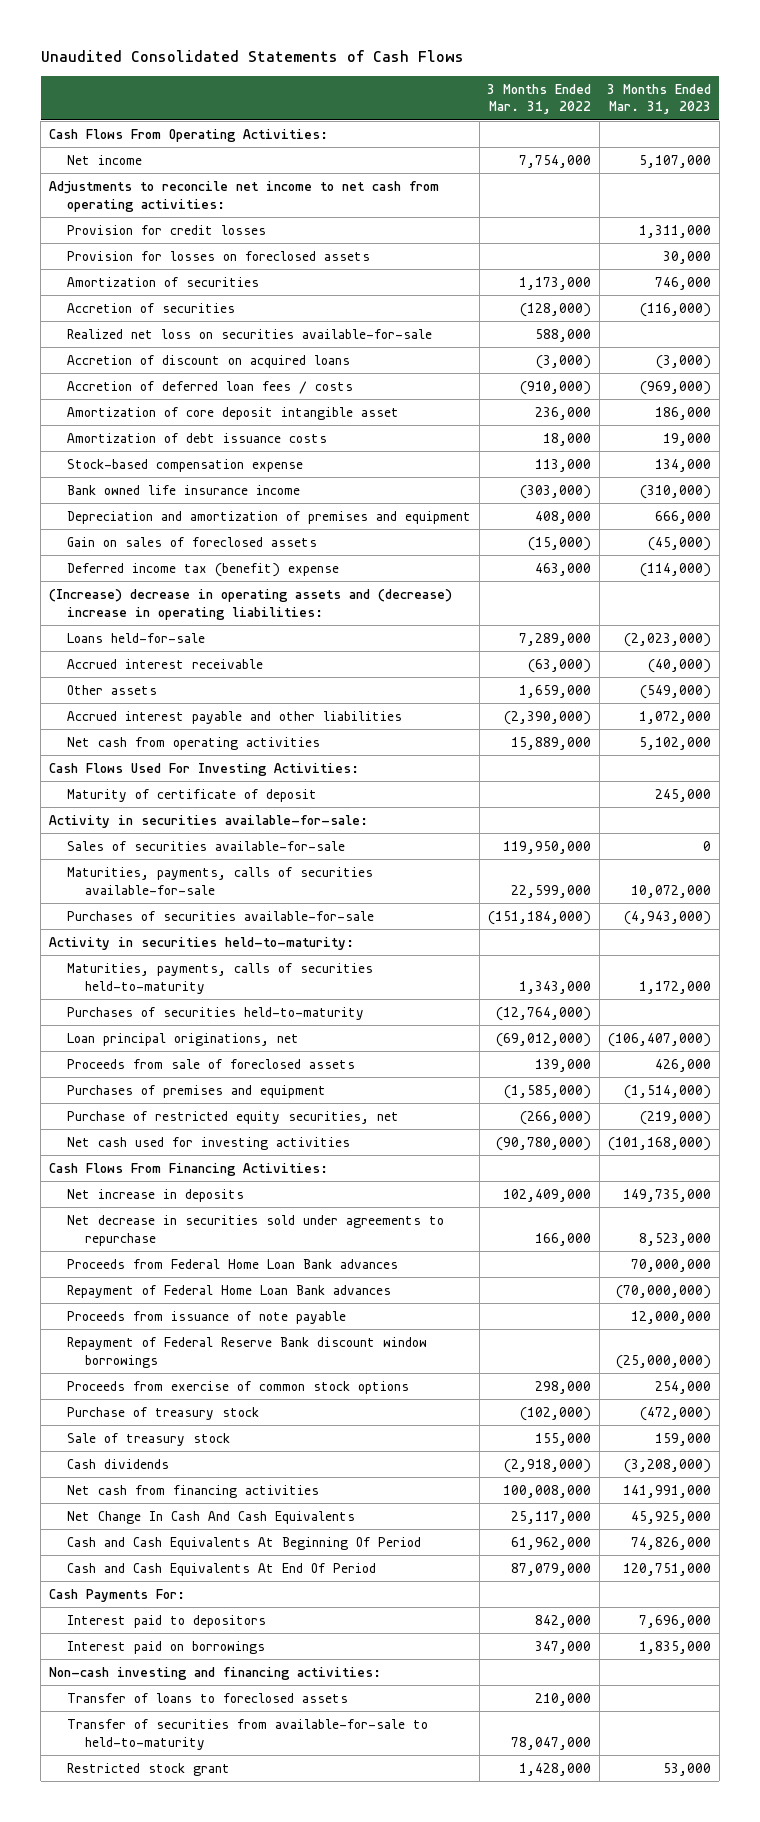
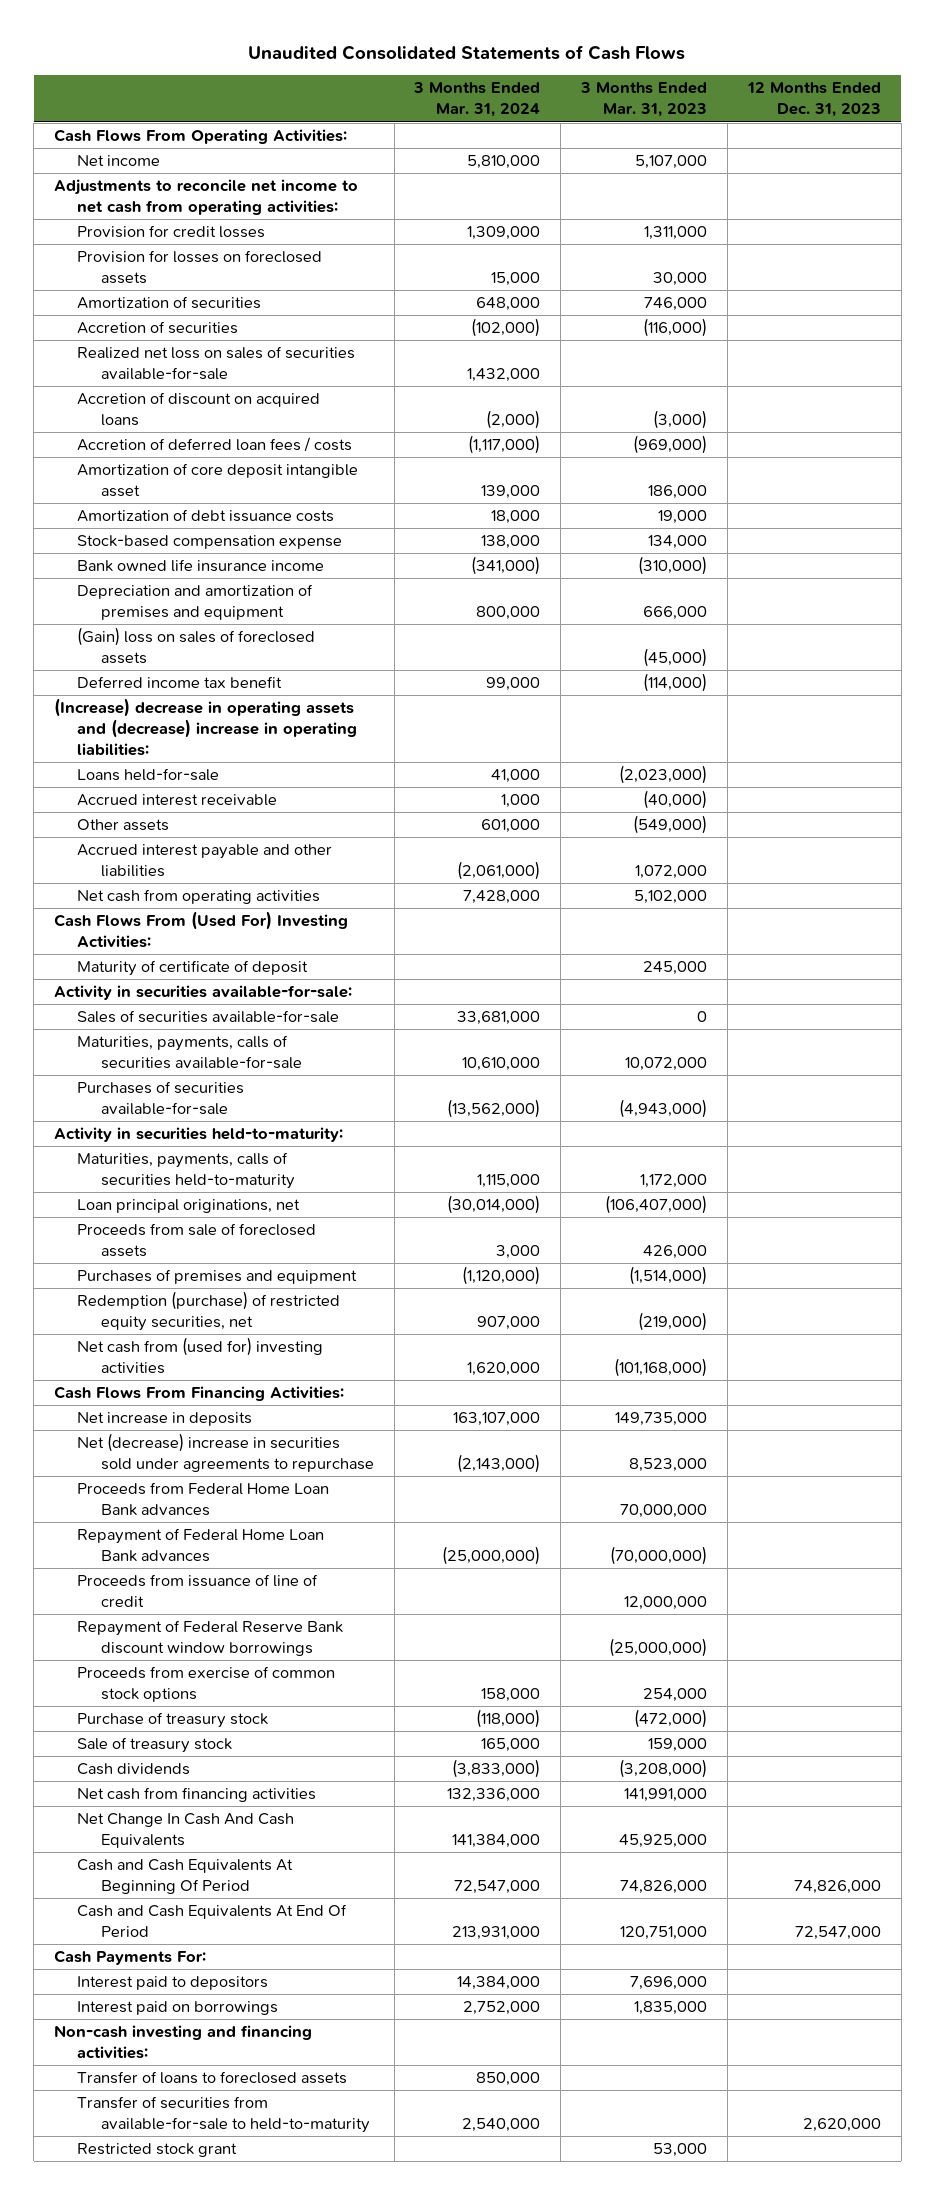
[487,83,592,115] 3 Months Ended Mar. 31, 2022 -> none
none -> [413,82,541,118] 3 Months Ended Mar. 31, 2024
none -> [746,82,881,118] 12 Months Ended Dec. 31, 2023
[66,328,432,339] Realized net loss on securities available-for-sale -> [77,346,356,381] Realized net loss on sales of securities available-for-sale
[66,536,317,547] Gain on sales of foreclosed assets -> [77,627,316,665] (Gain) loss on sales of foreclosed assets
[66,562,339,577] Deferred income tax (benefit) expense -> [77,676,283,689] Deferred income tax benefit
[49,762,360,776] Cash Flows Used For Investing Activities: -> [54,911,349,949] Cash Flows From (Used For) Investing Activities:
[66,1006,364,1020] Purchases of securities held-to-maturity -> none
[66,1110,399,1124] Purchase of restricted equity securities, net -> [77,1291,341,1332] Redemption (purchase) of restricted equity securities, net
[66,1136,350,1150] Net cash used for investing activities -> [77,1337,324,1375] Net cash from (used for) investing activities
[66,1214,444,1246] Net decrease in securities sold under agreements to repurchase -> [77,1433,374,1473] Net (decrease) increase in securities sold under agreements to repurchase
[66,1310,346,1324] Proceeds from issuance of note payable -> [77,1574,319,1608] Proceeds from issuance of line of credit

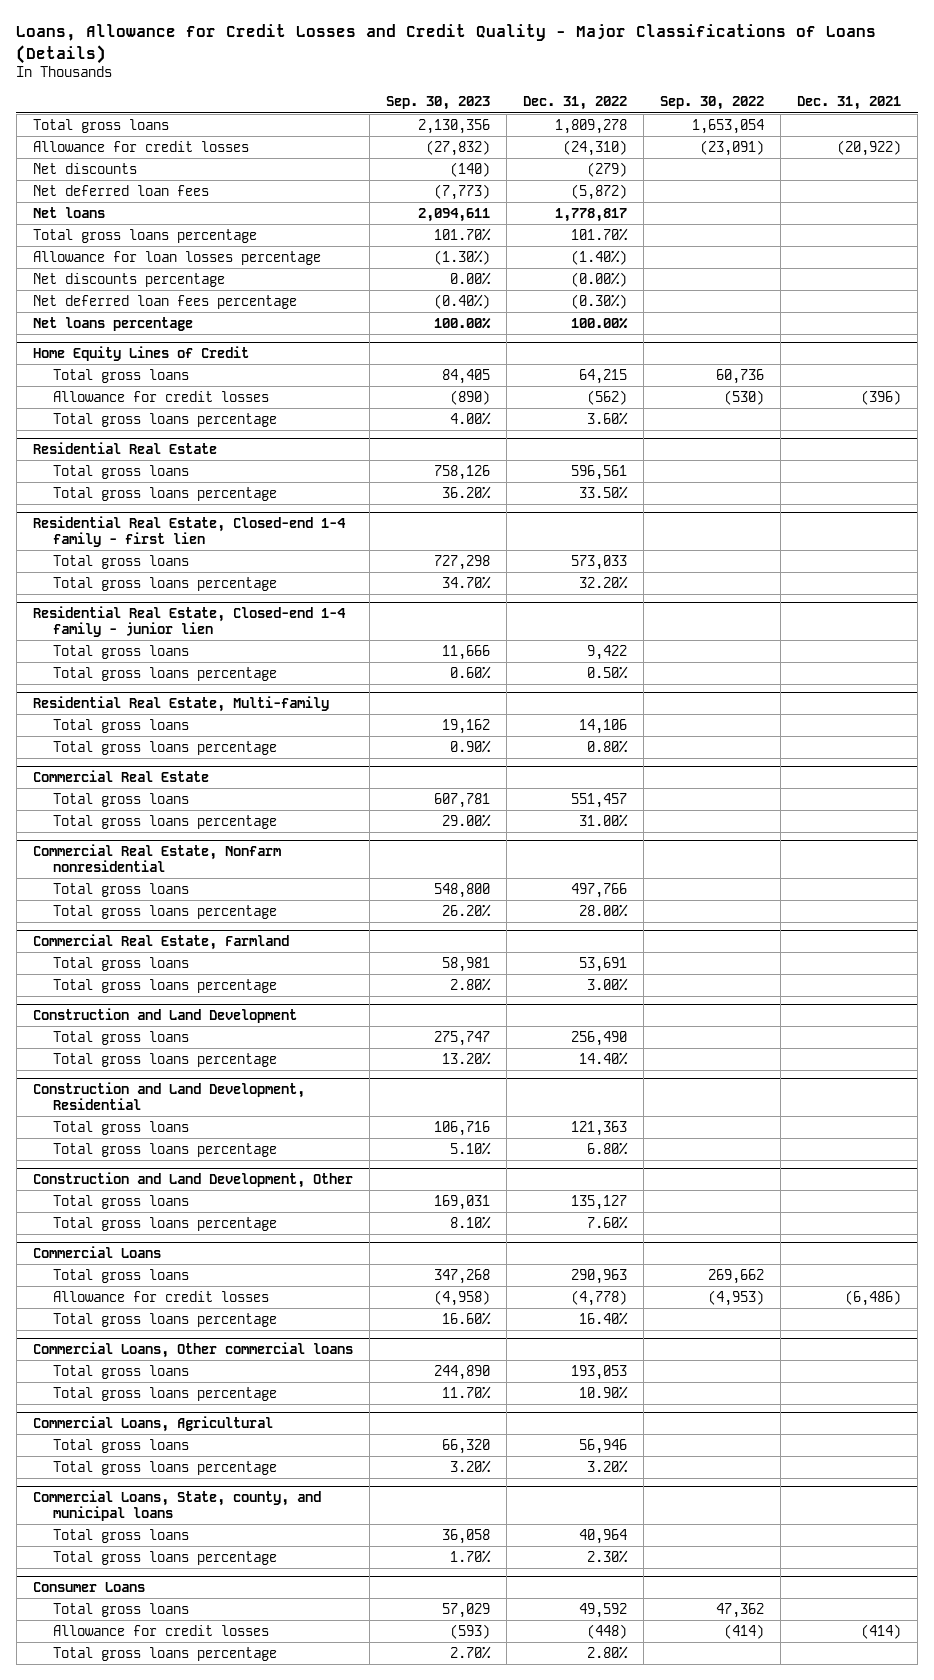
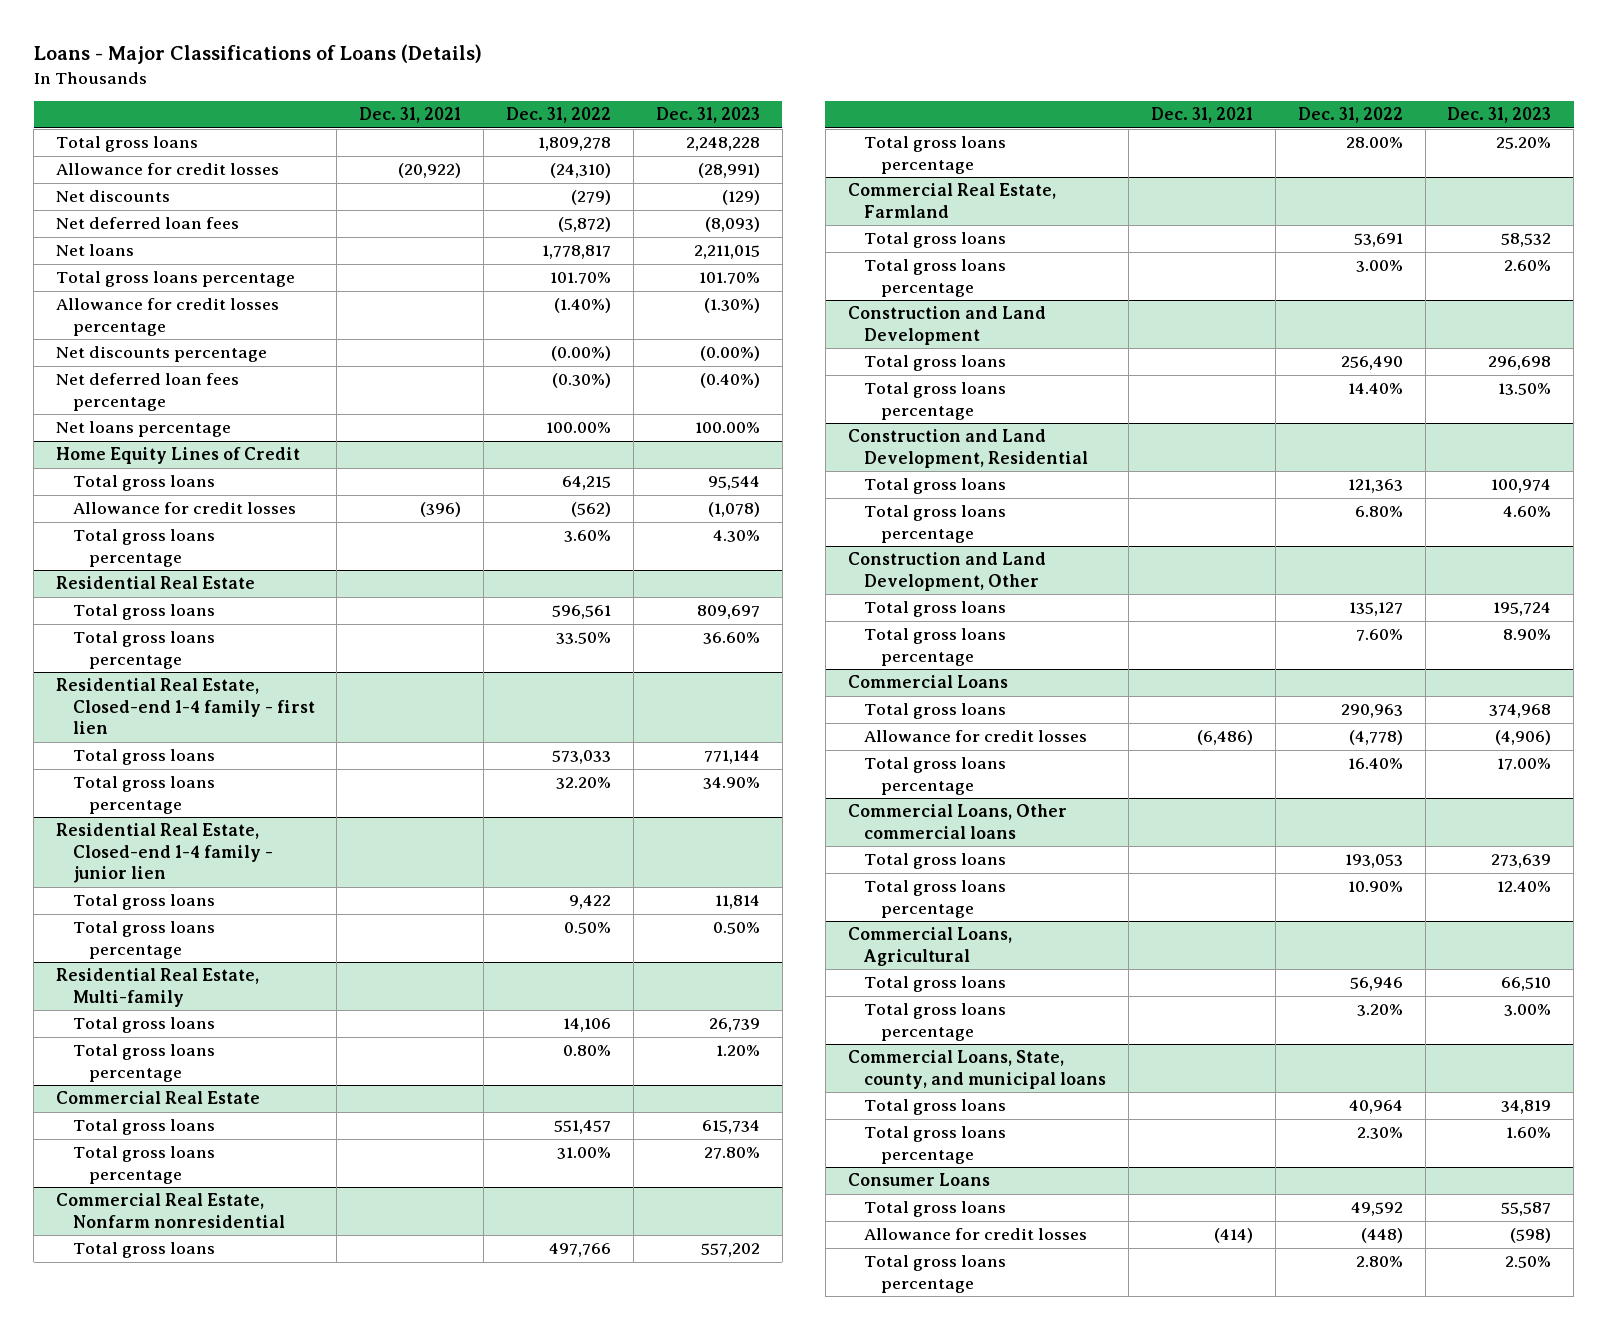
[16,24,877,64] Loans, Allowance for Credit Losses and Credit Quality - Major Classifications of Loans (Details) -> [33,44,482,65] Loans - Major Classifications of Loans (Details)
[385,96,490,111] Sep. 30, 2023 -> none
[660,96,765,111] Sep. 30, 2022 -> none
none -> [655,107,760,124] Dec. 31, 2023
[32,250,321,265] Allowance for loan losses percentage -> [55,298,279,336] Allowance for credit losses percentage

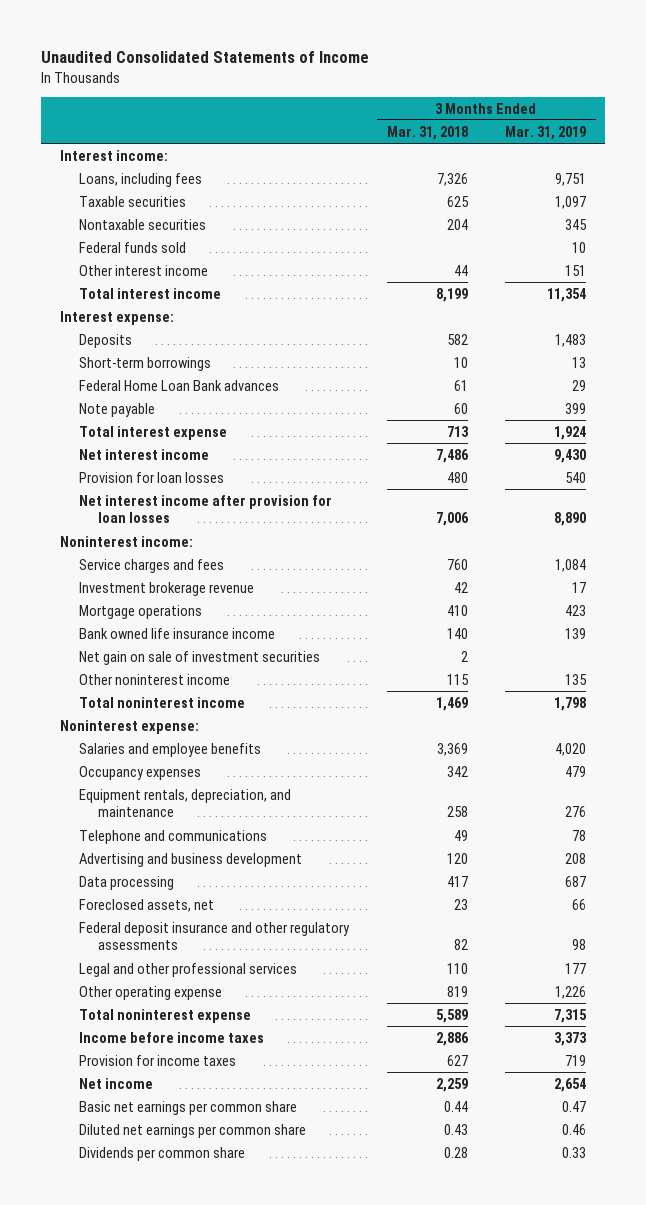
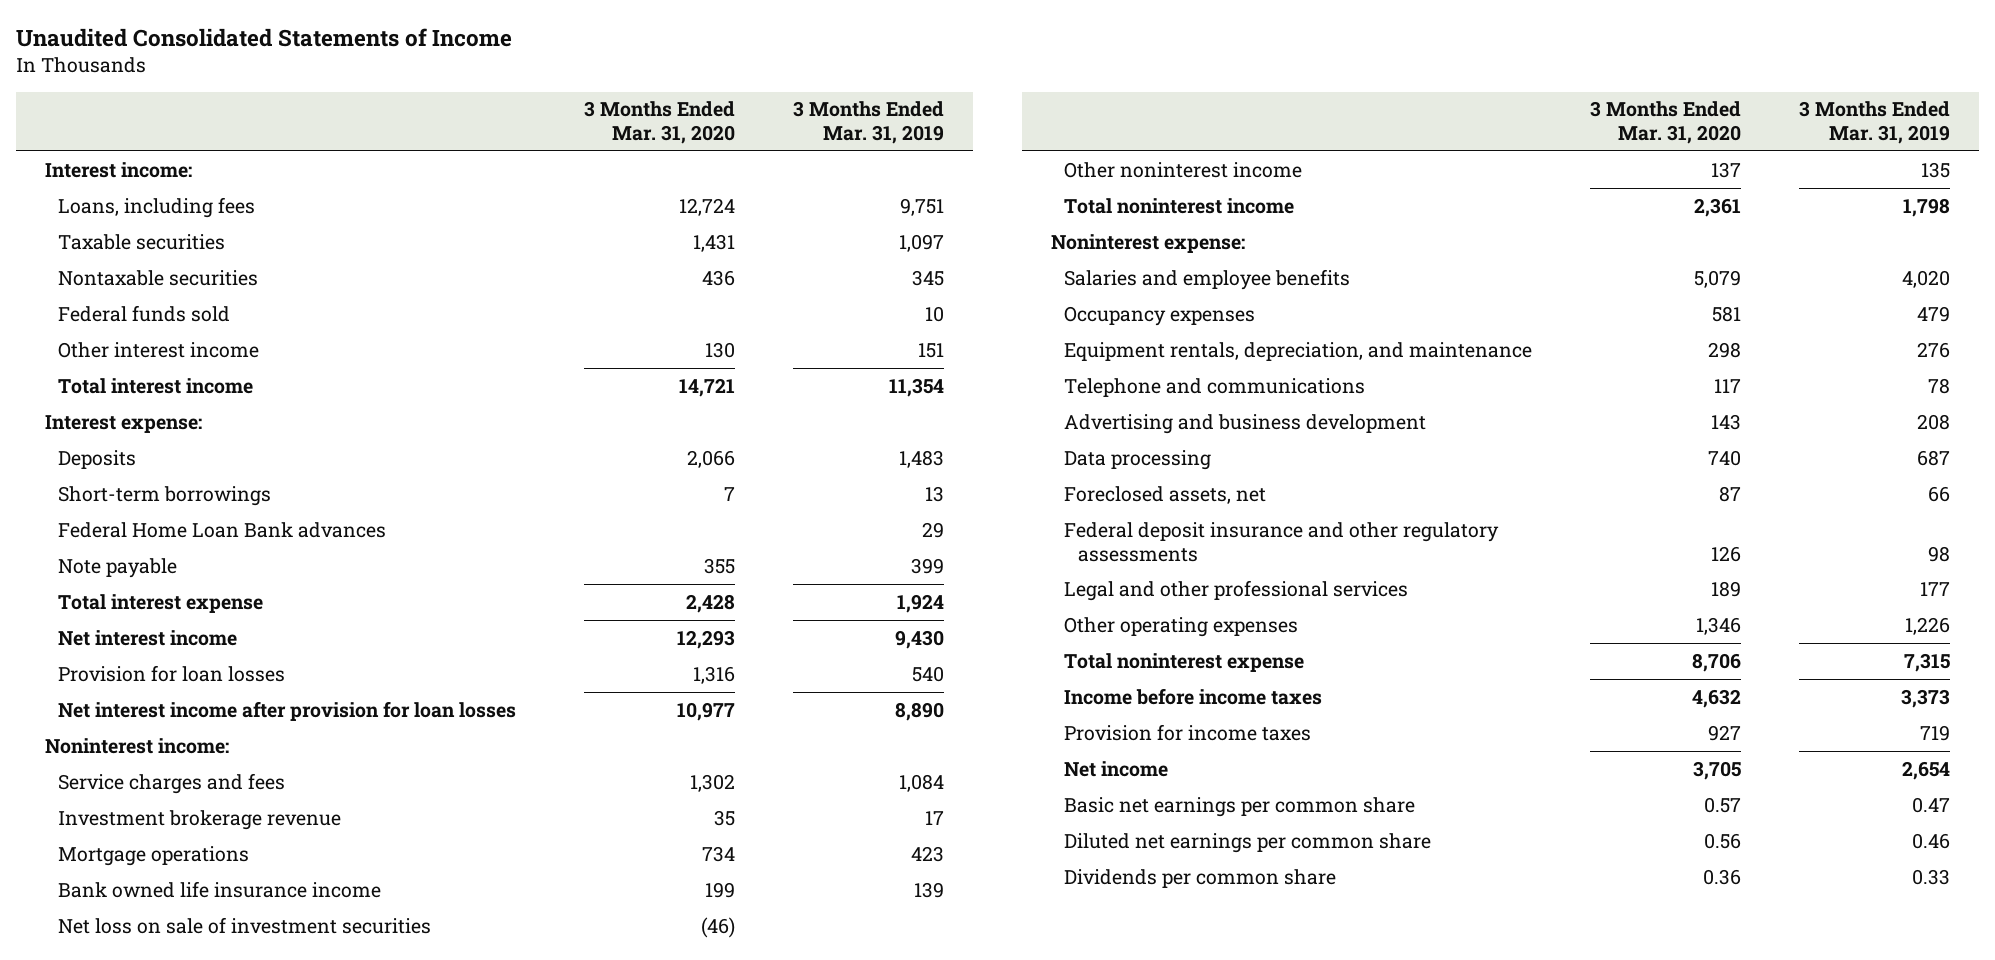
[386,125,468,140] Mar. 31, 2018 -> none
none -> [584,101,736,145] 3 Months Ended Mar. 31, 2020
[78,650,320,665] Net gain on sale of investment securities -> [58,916,432,934] Net loss on sale of investment securities
[78,985,222,1000] Other operating expense -> [1064,616,1299,637] Other operating expenses

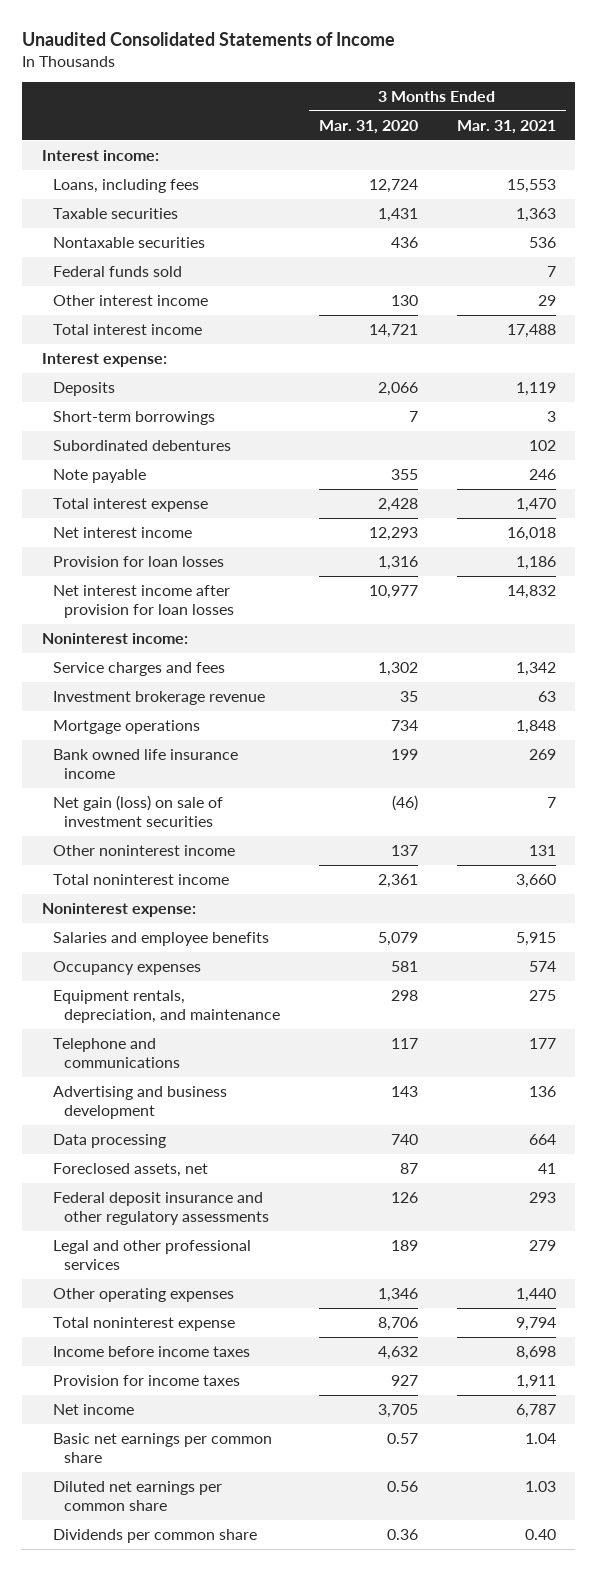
[793,101,945,145] 3 Months Ended Mar. 31, 2019 -> none
none -> [456,119,556,134] Mar. 31, 2021
[58,521,387,538] Federal Home Loan Bank advances -> none
none -> [53,439,232,451] Subordinated debentures
[58,916,432,934] Net loss on sale of investment securities -> [53,794,224,827] Net gain (loss) on sale of investment securities

